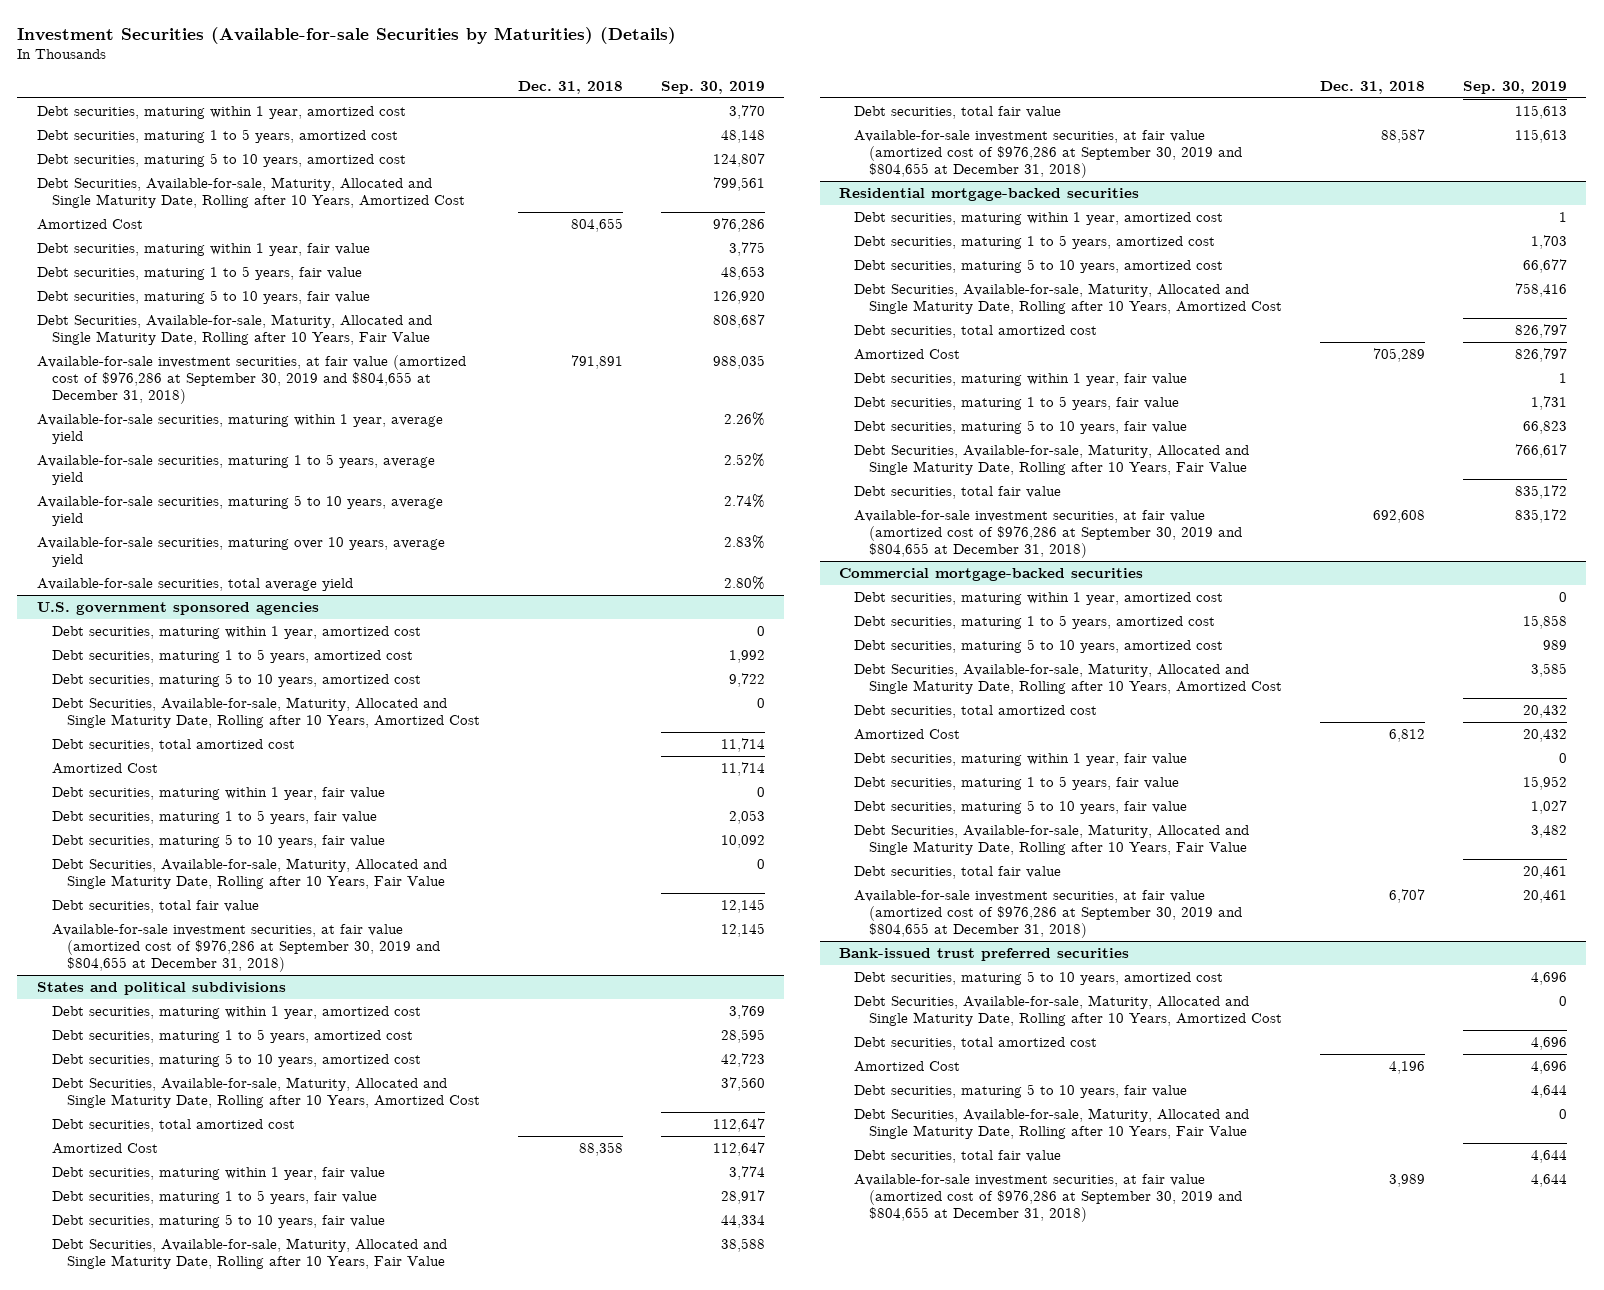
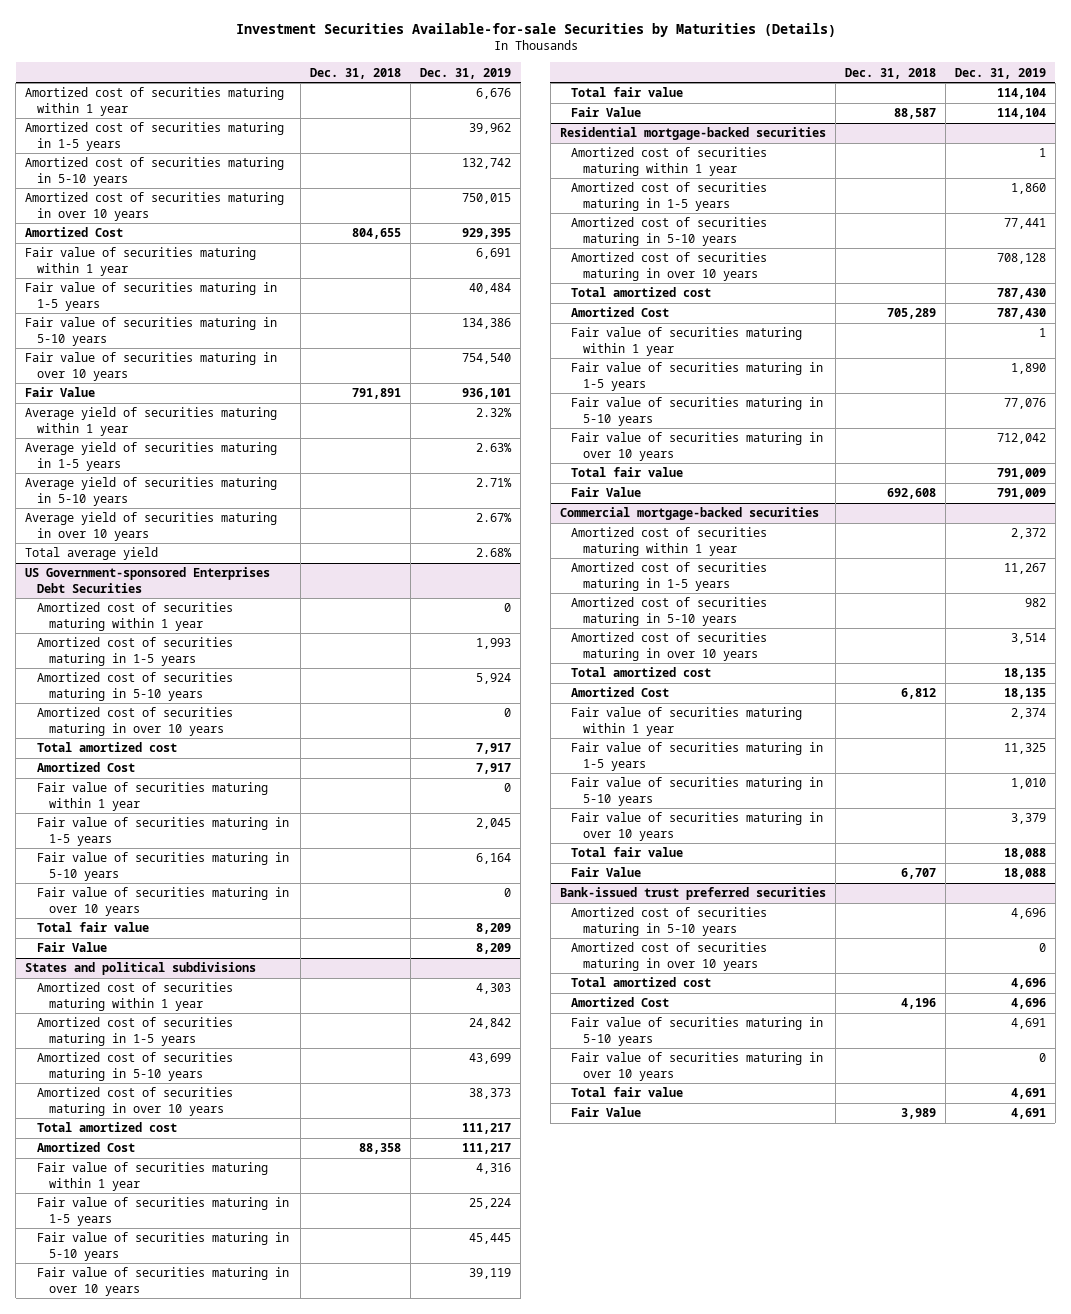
[17,26,677,44] Investment Securities (Available-for-sale Securities by Maturities) (Details) -> [235,23,836,38] Investment Securities Available-for-sale Securities by Maturities (Details)
[660,80,765,94] Sep. 30, 2019 -> none
none -> [420,67,512,79] Dec. 31, 2019
[36,105,406,119] Debt securities, maturing within 1 year, amortized cost -> [25,87,285,116] Amortized cost of securities maturing within 1 year
[36,128,398,143] Debt securities, maturing 1 to 5 years, amortized cost -> [25,122,285,151] Amortized cost of securities maturing in 1-5 years
[36,152,406,167] Debt securities, maturing 5 to 10 years, amortized cost -> [25,157,285,186] Amortized cost of securities maturing in 5-10 years
[36,176,465,209] Debt Securities, Available-for-sale, Maturity, Allocated and Single Maturity Date, Rolling after 10 Years, Amortized Cost -> [25,192,285,221] Amortized cost of securities maturing in over 10 years
[36,242,370,256] Debt securities, maturing within 1 year, fair value -> [25,247,257,276] Fair value of securities maturing within 1 year
[36,265,362,280] Debt securities, maturing 1 to 5 years, fair value -> [25,282,278,311] Fair value of securities maturing in 1-5 years
[36,289,370,304] Debt securities, maturing 5 to 10 years, fair value -> [25,317,278,346] Fair value of securities maturing in 5-10 years
[36,313,432,346] Debt Securities, Available-for-sale, Maturity, Allocated and Single Maturity Date, Rolling after 10 Years, Fair Value -> [25,352,278,381] Fair value of securities maturing in over 10 years
[36,354,466,405] Available-for-sale investment securities, at fair value (amortized cost of $976,286 at September 30, 2019 and $804,655 at December 31, 2018) -> [25,387,96,398] Fair Value
[36,413,443,445] Available-for-sale securities, maturing within 1 year, average yield -> [25,407,278,436] Average yield of securities maturing within 1 year
[36,453,435,486] Available-for-sale securities, maturing 1 to 5 years, average yield -> [25,442,278,471] Average yield of securities maturing in 1-5 years
[36,494,443,527] Available-for-sale securities, maturing 5 to 10 years, average yield -> [25,477,278,506] Average yield of securities maturing in 5-10 years
[36,536,445,568] Available-for-sale securities, maturing over 10 years, average yield -> [25,512,278,541] Average yield of securities maturing in over 10 years
[36,577,353,591] Available-for-sale securities, total average yield -> [25,547,159,561] Total average yield
[36,601,319,615] U.S. government sponsored agencies -> [25,567,271,593] US Government-sponsored Enterprises Debt Securities
[51,625,421,639] Debt securities, maturing within 1 year, amortized cost -> [36,602,233,631] Amortized cost of securities maturing within 1 year
[51,648,413,663] Debt securities, maturing 1 to 5 years, amortized cost -> [36,637,233,666] Amortized cost of securities maturing in 1-5 years
[51,672,421,687] Debt securities, maturing 5 to 10 years, amortized cost -> [36,672,233,701] Amortized cost of securities maturing in 5-10 years
[51,696,480,729] Debt Securities, Available-for-sale, Maturity, Allocated and Single Maturity Date, Rolling after 10 Years, Amortized Cost -> [36,707,233,736] Amortized cost of securities maturing in over 10 years
[51,738,295,752] Debt securities, total amortized cost -> [36,742,177,753] Total amortized cost
[51,786,385,800] Debt securities, maturing within 1 year, fair value -> [36,782,268,811] Fair value of securities maturing within 1 year
[51,809,377,824] Debt securities, maturing 1 to 5 years, fair value -> [36,817,289,846] Fair value of securities maturing in 1-5 years
[51,833,385,848] Debt securities, maturing 5 to 10 years, fair value -> [36,852,289,881] Fair value of securities maturing in 5-10 years
[51,857,447,890] Debt Securities, Available-for-sale, Maturity, Allocated and Single Maturity Date, Rolling after 10 Years, Fair Value -> [36,887,289,916] Fair value of securities maturing in over 10 years
[51,899,259,913] Debt securities, total fair value -> [36,922,149,933] Total fair value
[51,923,440,973] Available-for-sale investment securities, at fair value (amortized cost of $976,286 at September 30, 2019 and $804,655 at December 31, 2018) -> [36,942,107,953] Fair Value
[51,1005,421,1019] Debt securities, maturing within 1 year, amortized cost -> [36,982,233,1011] Amortized cost of securities maturing within 1 year
[51,1028,413,1043] Debt securities, maturing 1 to 5 years, amortized cost -> [36,1017,233,1046] Amortized cost of securities maturing in 1-5 years
[51,1052,421,1067] Debt securities, maturing 5 to 10 years, amortized cost -> [36,1052,233,1081] Amortized cost of securities maturing in 5-10 years
[51,1076,480,1109] Debt Securities, Available-for-sale, Maturity, Allocated and Single Maturity Date, Rolling after 10 Years, Amortized Cost -> [36,1087,233,1116] Amortized cost of securities maturing in over 10 years
[51,1118,295,1132] Debt securities, total amortized cost -> [36,1122,177,1133] Total amortized cost
[51,1166,385,1180] Debt securities, maturing within 1 year, fair value -> [36,1162,268,1191] Fair value of securities maturing within 1 year
[51,1189,377,1204] Debt securities, maturing 1 to 5 years, fair value -> [36,1197,289,1226] Fair value of securities maturing in 1-5 years
[51,1213,385,1228] Debt securities, maturing 5 to 10 years, fair value -> [36,1232,289,1261] Fair value of securities maturing in 5-10 years
[51,1237,447,1270] Debt Securities, Available-for-sale, Maturity, Allocated and Single Maturity Date, Rolling after 10 Years, Fair Value -> [36,1267,289,1296] Fair value of securities maturing in over 10 years
[854,105,1062,119] Debt securities, total fair value -> [571,87,684,98] Total fair value
[854,129,1243,179] Available-for-sale investment securities, at fair value (amortized cost of $976,286 at September 30, 2019 and $804,655 at December 31, 2018) -> [571,107,642,118] Fair Value
[854,211,1224,225] Debt securities, maturing within 1 year, amortized cost -> [571,147,768,176] Amortized cost of securities maturing within 1 year
[854,234,1216,249] Debt securities, maturing 1 to 5 years, amortized cost -> [571,182,768,211] Amortized cost of securities maturing in 1-5 years
[854,258,1224,273] Debt securities, maturing 5 to 10 years, amortized cost -> [571,217,768,246] Amortized cost of securities maturing in 5-10 years
[854,282,1283,315] Debt Securities, Available-for-sale, Maturity, Allocated and Single Maturity Date, Rolling after 10 Years, Amortized Cost -> [571,252,768,281] Amortized cost of securities maturing in over 10 years
[854,324,1098,338] Debt securities, total amortized cost -> [571,287,712,298] Total amortized cost
[854,372,1188,386] Debt securities, maturing within 1 year, fair value -> [571,327,803,356] Fair value of securities maturing within 1 year
[854,395,1180,410] Debt securities, maturing 1 to 5 years, fair value -> [571,362,824,391] Fair value of securities maturing in 1-5 years
[854,419,1188,434] Debt securities, maturing 5 to 10 years, fair value -> [571,397,824,426] Fair value of securities maturing in 5-10 years
[854,443,1250,476] Debt Securities, Available-for-sale, Maturity, Allocated and Single Maturity Date, Rolling after 10 Years, Fair Value -> [571,432,824,461] Fair value of securities maturing in over 10 years
[854,485,1062,499] Debt securities, total fair value -> [571,467,684,478] Total fair value
[854,509,1243,559] Available-for-sale investment securities, at fair value (amortized cost of $976,286 at September 30, 2019 and $804,655 at December 31, 2018) -> [571,487,642,498] Fair Value
[854,591,1224,605] Debt securities, maturing within 1 year, amortized cost -> [571,527,768,556] Amortized cost of securities maturing within 1 year
[854,614,1216,629] Debt securities, maturing 1 to 5 years, amortized cost -> [571,562,768,591] Amortized cost of securities maturing in 1-5 years
[854,638,1224,653] Debt securities, maturing 5 to 10 years, amortized cost -> [571,597,768,626] Amortized cost of securities maturing in 5-10 years
[854,662,1283,695] Debt Securities, Available-for-sale, Maturity, Allocated and Single Maturity Date, Rolling after 10 Years, Amortized Cost -> [571,632,768,661] Amortized cost of securities maturing in over 10 years
[854,704,1098,718] Debt securities, total amortized cost -> [571,667,712,678] Total amortized cost
[854,752,1188,766] Debt securities, maturing within 1 year, fair value -> [571,707,803,736] Fair value of securities maturing within 1 year
[854,775,1180,790] Debt securities, maturing 1 to 5 years, fair value -> [571,742,824,771] Fair value of securities maturing in 1-5 years
[854,799,1188,814] Debt securities, maturing 5 to 10 years, fair value -> [571,777,824,806] Fair value of securities maturing in 5-10 years
[854,823,1250,856] Debt Securities, Available-for-sale, Maturity, Allocated and Single Maturity Date, Rolling after 10 Years, Fair Value -> [571,812,824,841] Fair value of securities maturing in over 10 years
[854,865,1062,879] Debt securities, total fair value -> [571,847,684,858] Total fair value
[854,889,1243,939] Available-for-sale investment securities, at fair value (amortized cost of $976,286 at September 30, 2019 and $804,655 at December 31, 2018) -> [571,867,642,878] Fair Value
[854,970,1224,985] Debt securities, maturing 5 to 10 years, amortized cost -> [571,907,768,936] Amortized cost of securities maturing in 5-10 years
[854,994,1283,1027] Debt Securities, Available-for-sale, Maturity, Allocated and Single Maturity Date, Rolling after 10 Years, Amortized Cost -> [571,942,768,971] Amortized cost of securities maturing in over 10 years
[854,1036,1098,1050] Debt securities, total amortized cost -> [571,977,712,988] Total amortized cost
[854,1083,1188,1098] Debt securities, maturing 5 to 10 years, fair value -> [571,1017,824,1046] Fair value of securities maturing in 5-10 years
[854,1107,1250,1140] Debt Securities, Available-for-sale, Maturity, Allocated and Single Maturity Date, Rolling after 10 Years, Fair Value -> [571,1052,824,1081] Fair value of securities maturing in over 10 years
[854,1149,1062,1163] Debt securities, total fair value -> [571,1087,684,1098] Total fair value
[854,1173,1243,1223] Available-for-sale investment securities, at fair value (amortized cost of $976,286 at September 30, 2019 and $804,655 at December 31, 2018) -> [571,1107,642,1118] Fair Value

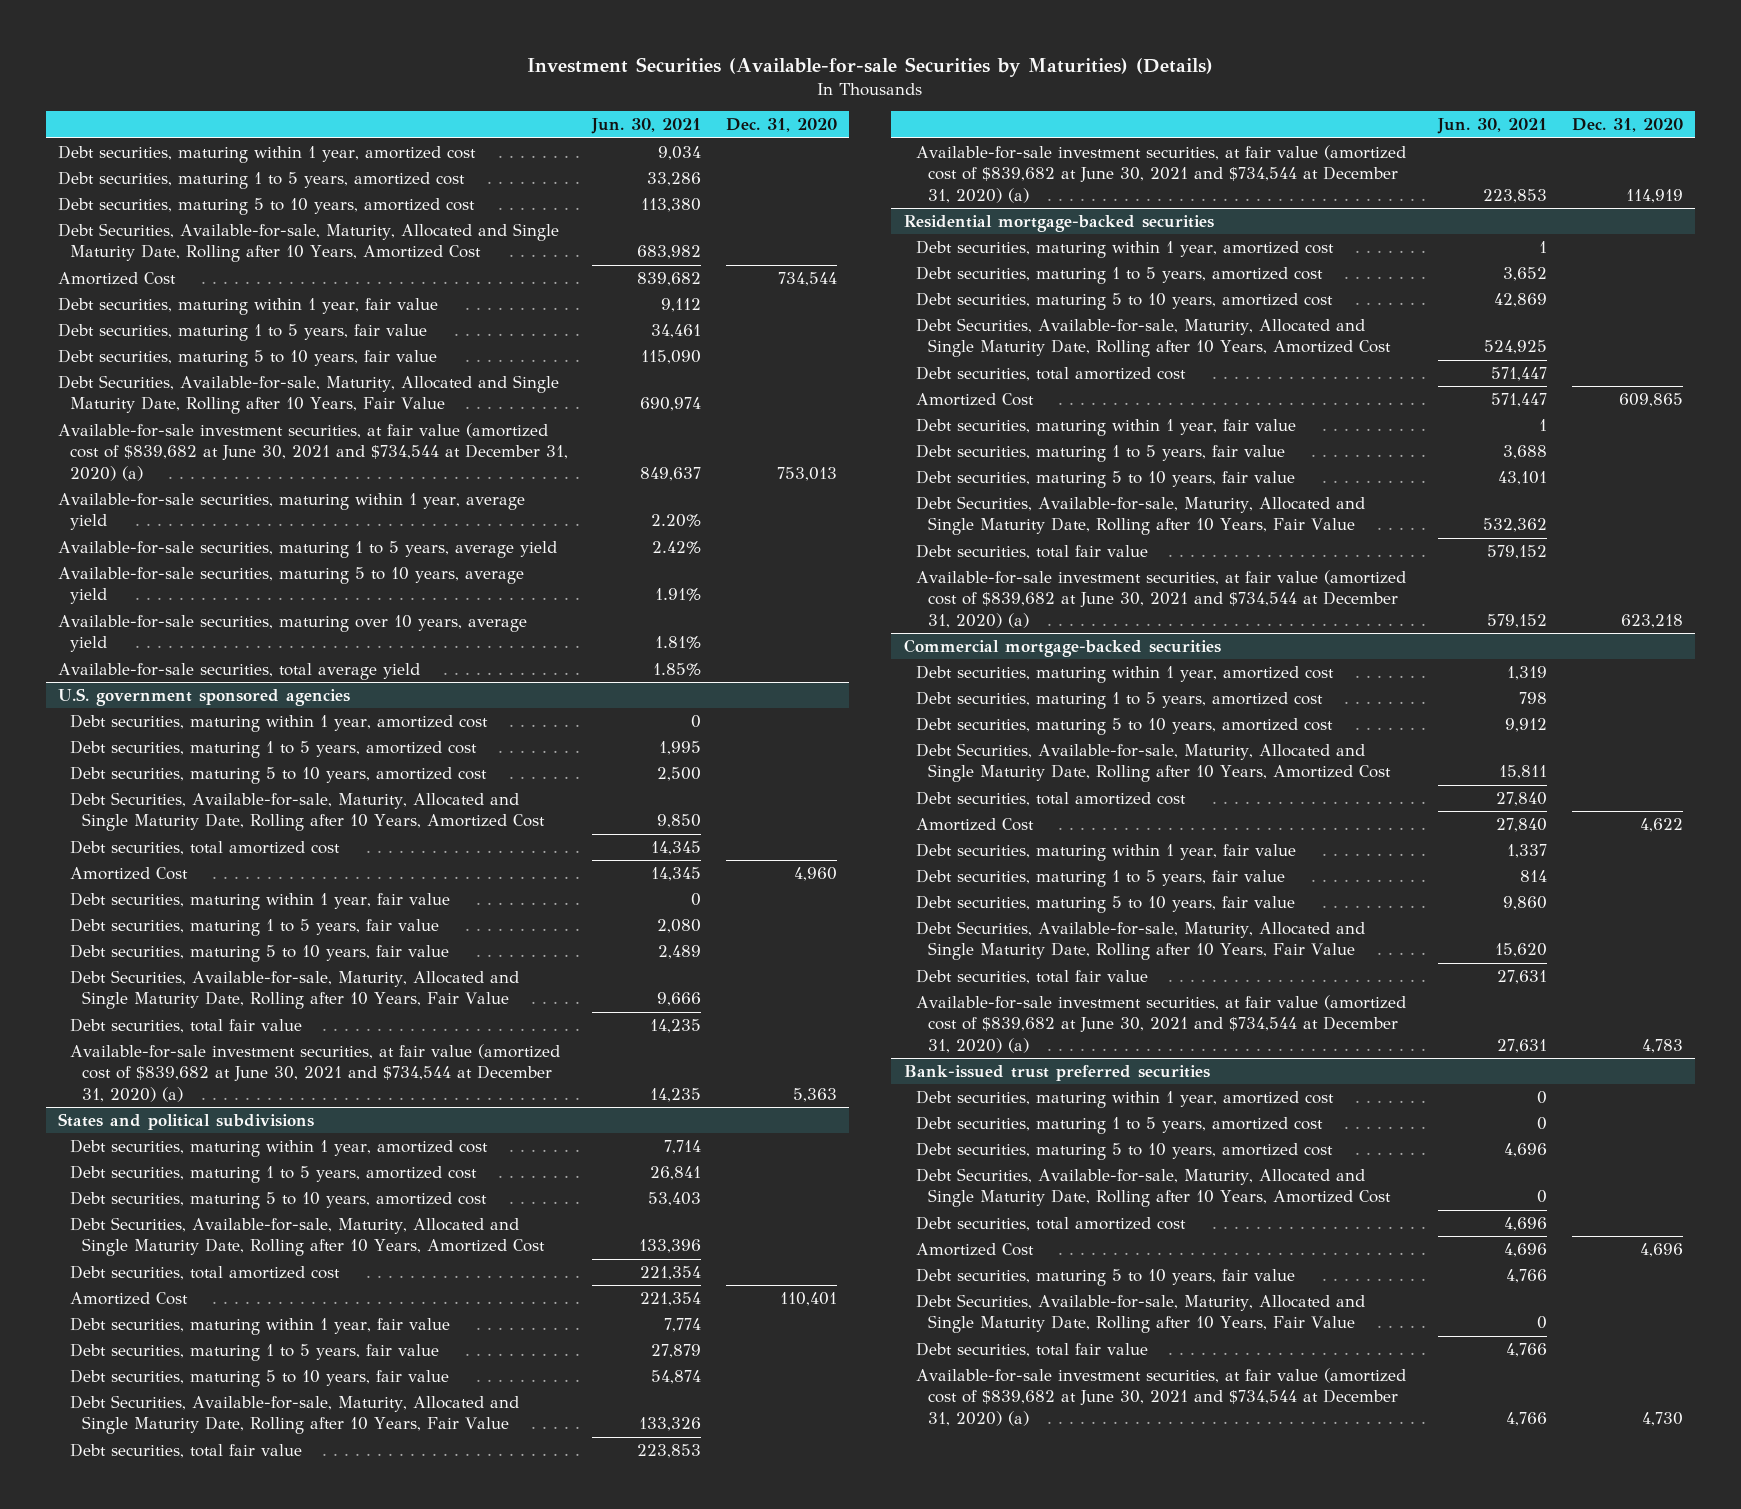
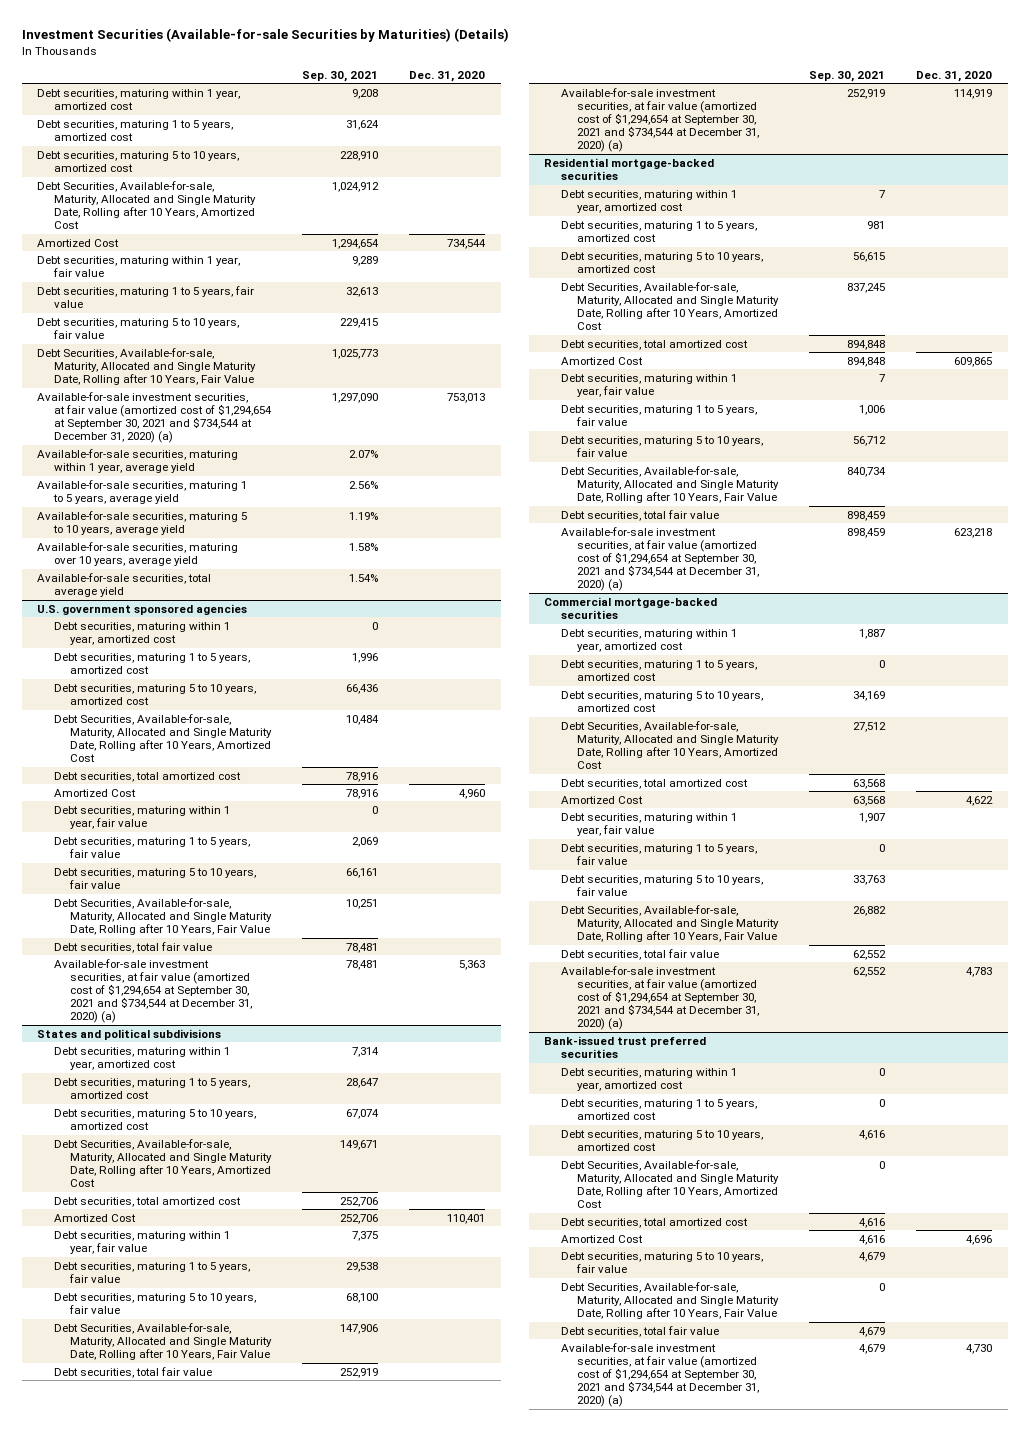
[591,118,702,135] Jun. 30, 2021 -> none
none -> [302,70,379,82] Sep. 30, 2021
[57,423,568,481] Available-for-sale investment securities, at fair value (amortized cost of $839,682 at June 30, 2021 and $734,544 at December 31, 2020) (a) -> [37,391,272,444] Available-for-sale investment securities, at fair value (amortized cost of $1,294,654 at September 30, 2021 and $734,544 at December 31, 2020) (a)
[69,1044,560,1102] Available-for-sale investment securities, at fair value (amortized cost of $839,682 at June 30, 2021 and $734,544 at December 31, 2020) (a) -> [53,958,252,1024] Available-for-sale investment securities, at fair value (amortized cost of $1,294,654 at September 30, 2021 and $734,544 at December 31, 2020) (a)
[915,145,1406,203] Available-for-sale investment securities, at fair value (amortized cost of $839,682 at June 30, 2021 and $734,544 at December 31, 2020) (a) -> [560,87,760,153] Available-for-sale investment securities, at fair value (amortized cost of $1,294,654 at September 30, 2021 and $734,544 at December 31, 2020) (a)
[915,570,1406,628] Available-for-sale investment securities, at fair value (amortized cost of $839,682 at June 30, 2021 and $734,544 at December 31, 2020) (a) -> [560,526,760,592] Available-for-sale investment securities, at fair value (amortized cost of $1,294,654 at September 30, 2021 and $734,544 at December 31, 2020) (a)
[915,995,1406,1053] Available-for-sale investment securities, at fair value (amortized cost of $839,682 at June 30, 2021 and $734,544 at December 31, 2020) (a) -> [560,965,760,1031] Available-for-sale investment securities, at fair value (amortized cost of $1,294,654 at September 30, 2021 and $734,544 at December 31, 2020) (a)
[915,1368,1406,1426] Available-for-sale investment securities, at fair value (amortized cost of $839,682 at June 30, 2021 and $734,544 at December 31, 2020) (a) -> [560,1342,760,1408] Available-for-sale investment securities, at fair value (amortized cost of $1,294,654 at September 30, 2021 and $734,544 at December 31, 2020) (a)

